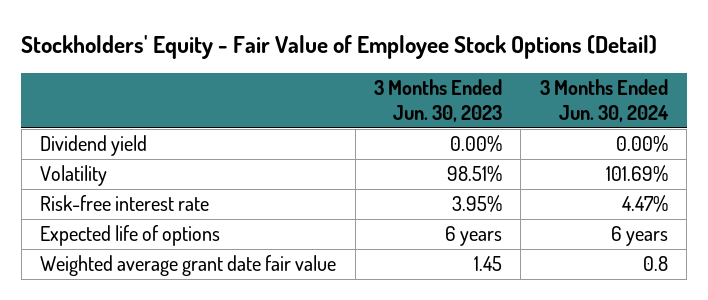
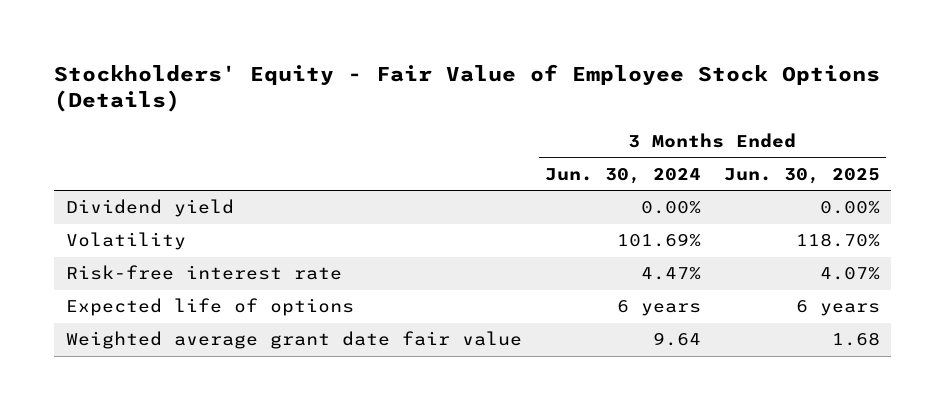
[21,34,658,59] Stockholders' Equity - Fair Value of Employee Stock Options (Detail) -> [53,63,880,113] Stockholders' Equity - Fair Value of Employee Stock Options (Details)
[374,78,503,123] 3 Months Ended Jun. 30, 2023 -> none
none -> [723,167,880,184] Jun. 30, 2025
[642,256,668,272] 0.8 -> [652,332,701,347] 9.64

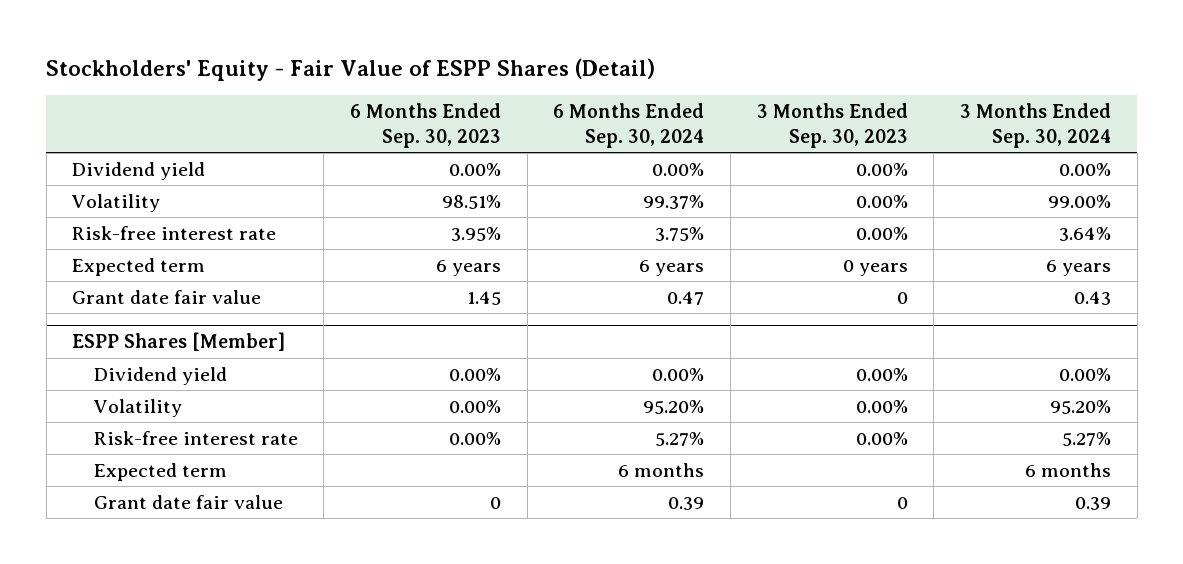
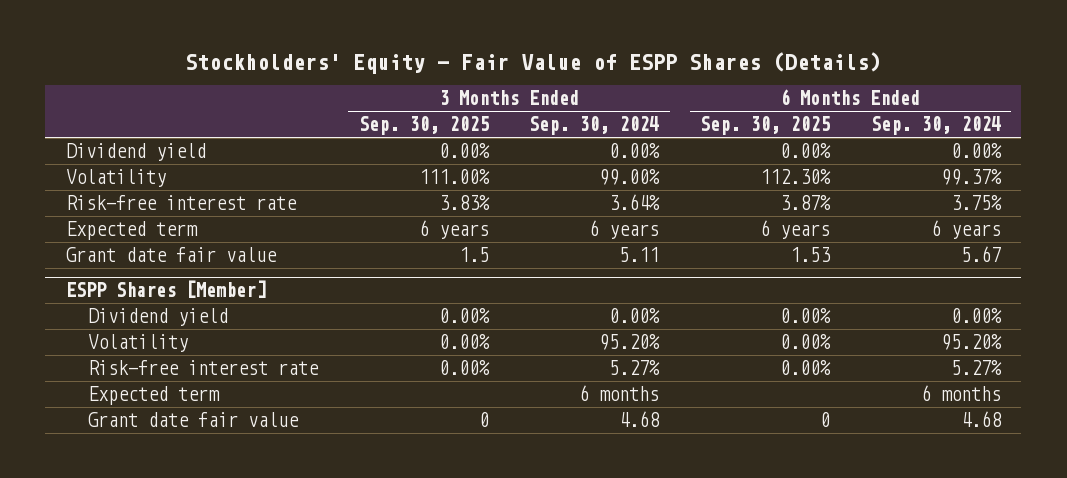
[46,58,656,82] Stockholders' Equity - Fair Value of ESPP Shares (Detail) -> [185,51,882,74] Stockholders' Equity - Fair Value of ESPP Shares (Details)
[350,103,502,148] 6 Months Ended Sep. 30, 2023 -> none
[756,103,908,148] 3 Months Ended Sep. 30, 2023 -> none
none -> [358,116,489,136] Sep. 30, 2025
none -> [700,116,831,136] Sep. 30, 2025
[667,290,705,305] 0.47 -> [960,246,1001,263] 5.67
[1073,290,1111,305] 0.43 -> [619,247,660,263] 5.11
[668,496,705,510] 0.39 -> [960,411,1002,428] 4.68
[1074,496,1111,510] 0.39 -> [619,411,661,428] 4.68

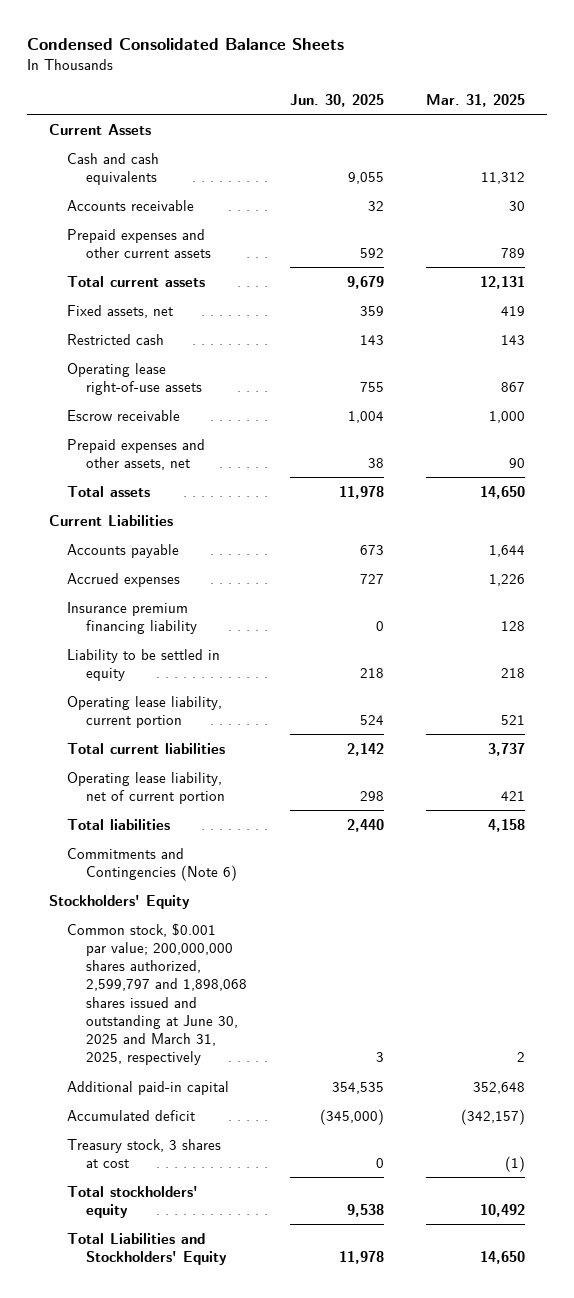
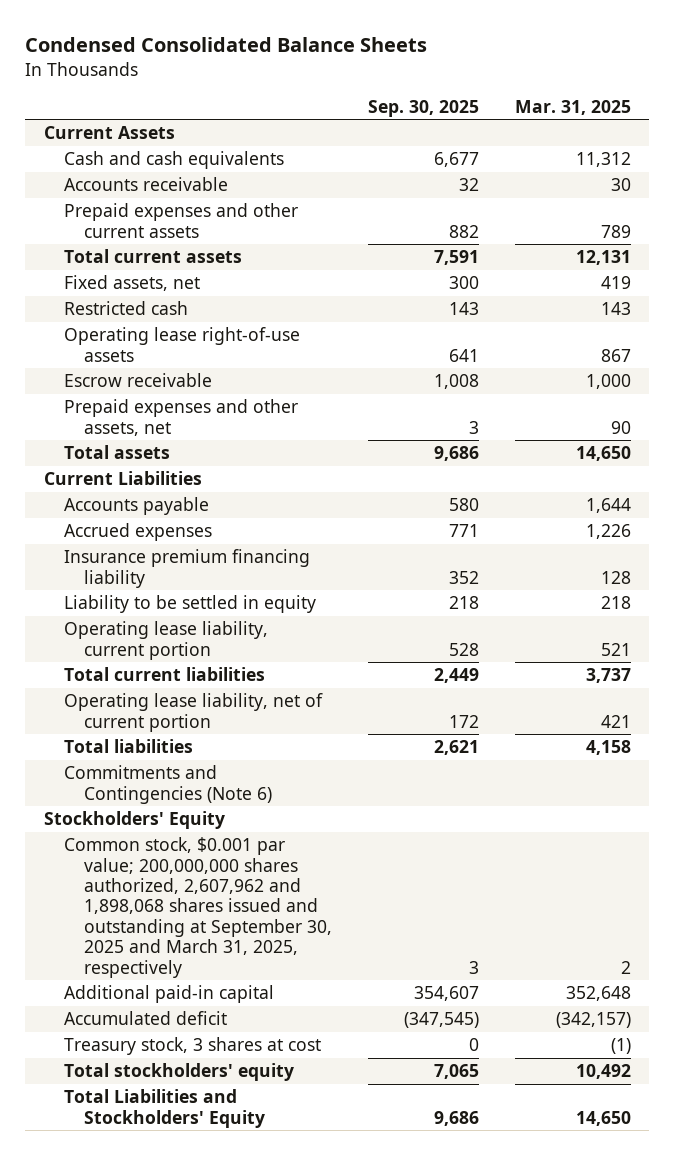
[289,93,384,107] Jun. 30, 2025 -> none
none -> [368,99,480,117] Sep. 30, 2025
[67,922,247,1066] Common stock, $0.001 par value; 200,000,000 shares authorized, 2,599,797 and 1,898,068 shares issued and outstanding at June 30, 2025 and March 31, 2025, respectively -> [63,837,333,978] Common stock, $0.001 par value; 200,000,000 shares authorized, 2,607,962 and 1,898,068 shares issued and outstanding at September 30, 2025 and March 31, 2025, respectively

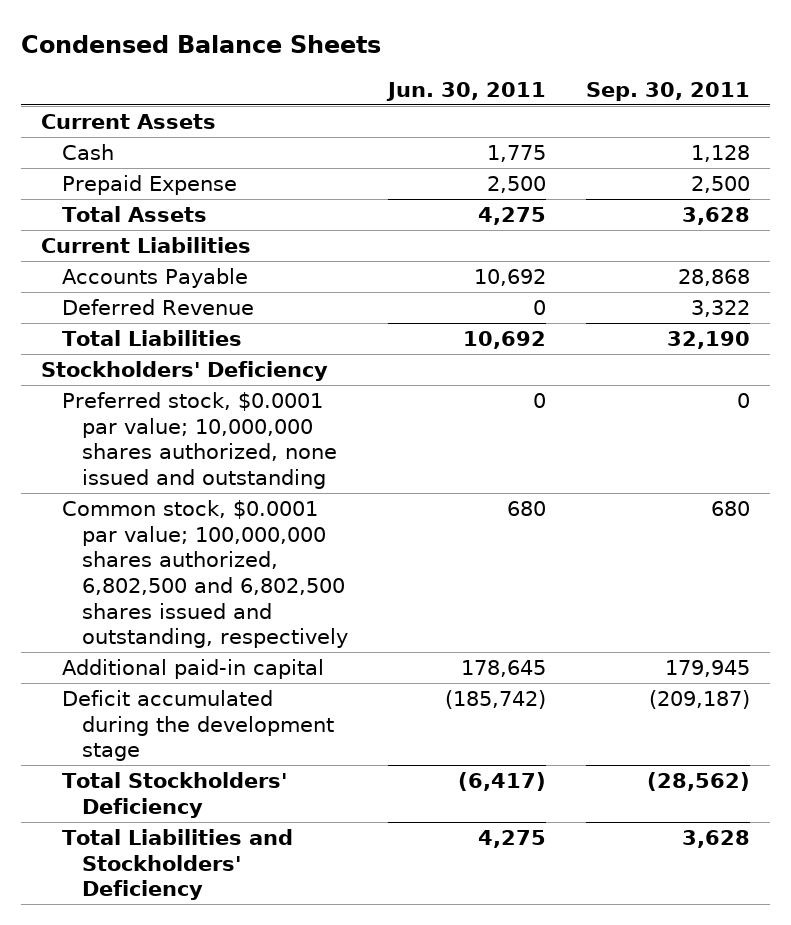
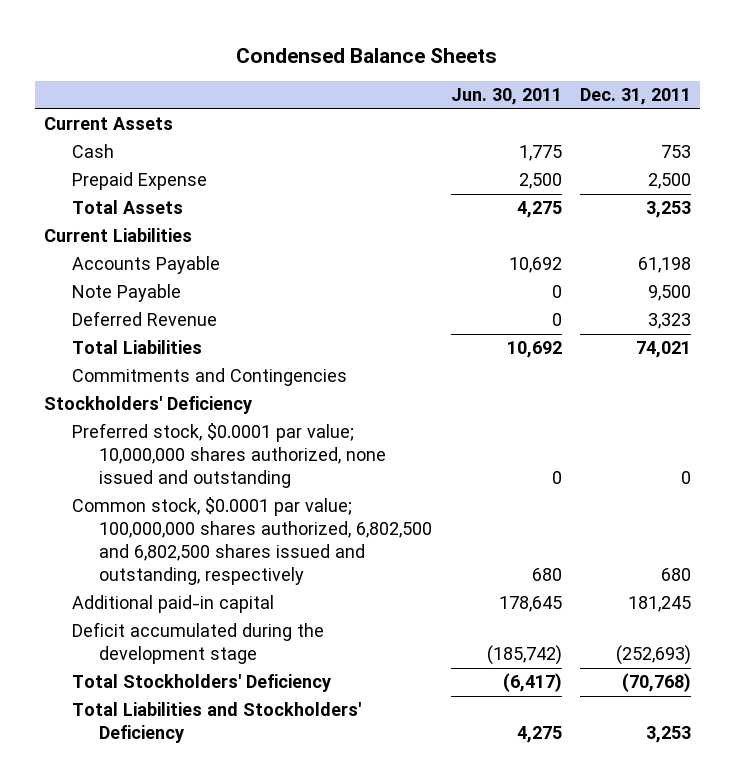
[586,81,751,101] Sep. 30, 2011 -> none
none -> [579,88,691,106] Dec. 31, 2011
none -> [71,284,181,303] Note Payable
none -> [71,368,347,387] Commitments and Contingencies

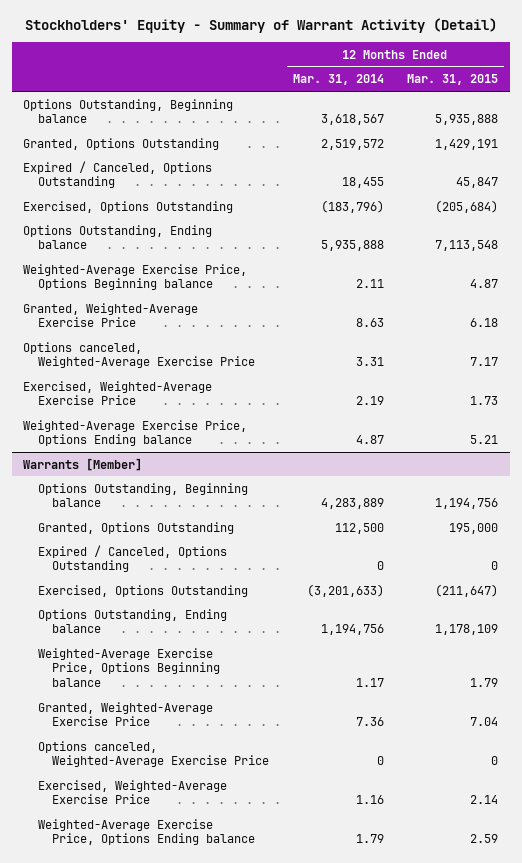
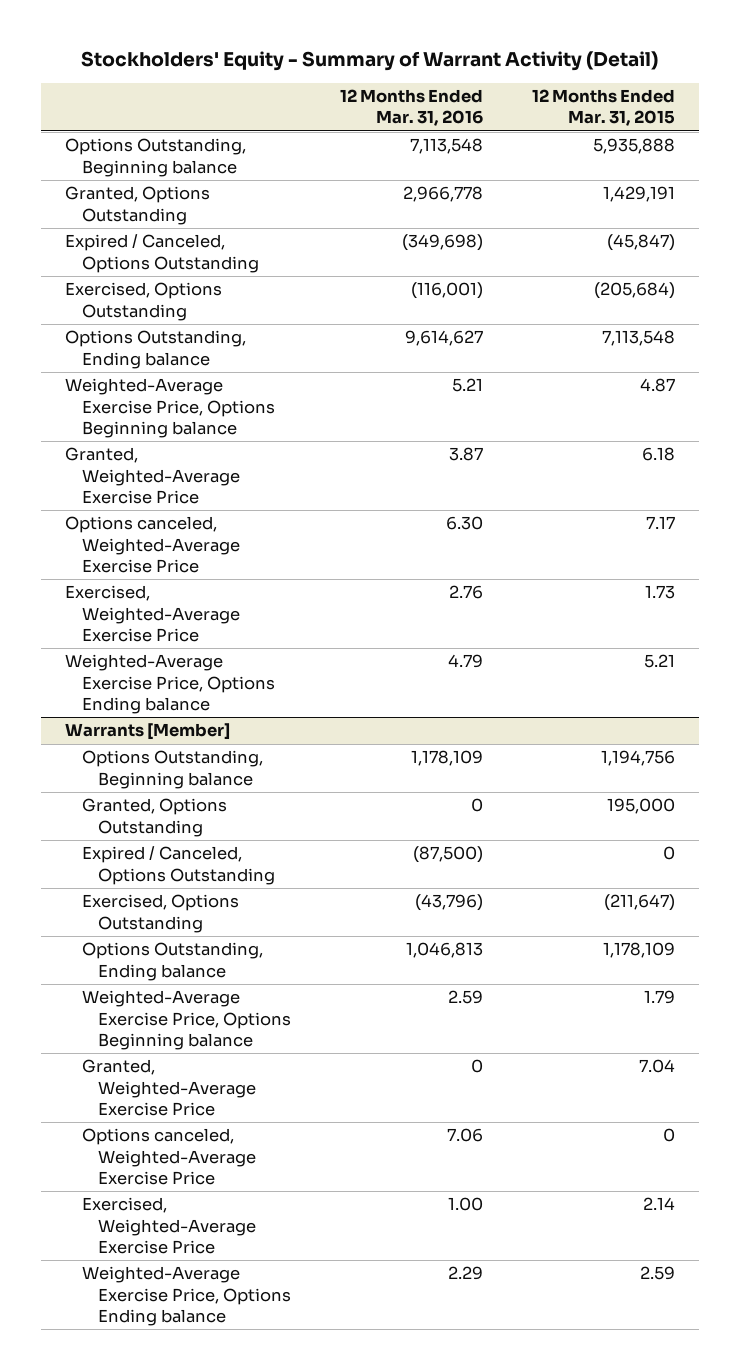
[292,74,384,86] Mar. 31, 2014 -> none
none -> [339,89,483,127] 12 Months Ended Mar. 31, 2016
[456,177,499,189] 45,847 -> [606,234,675,252] (45,847)

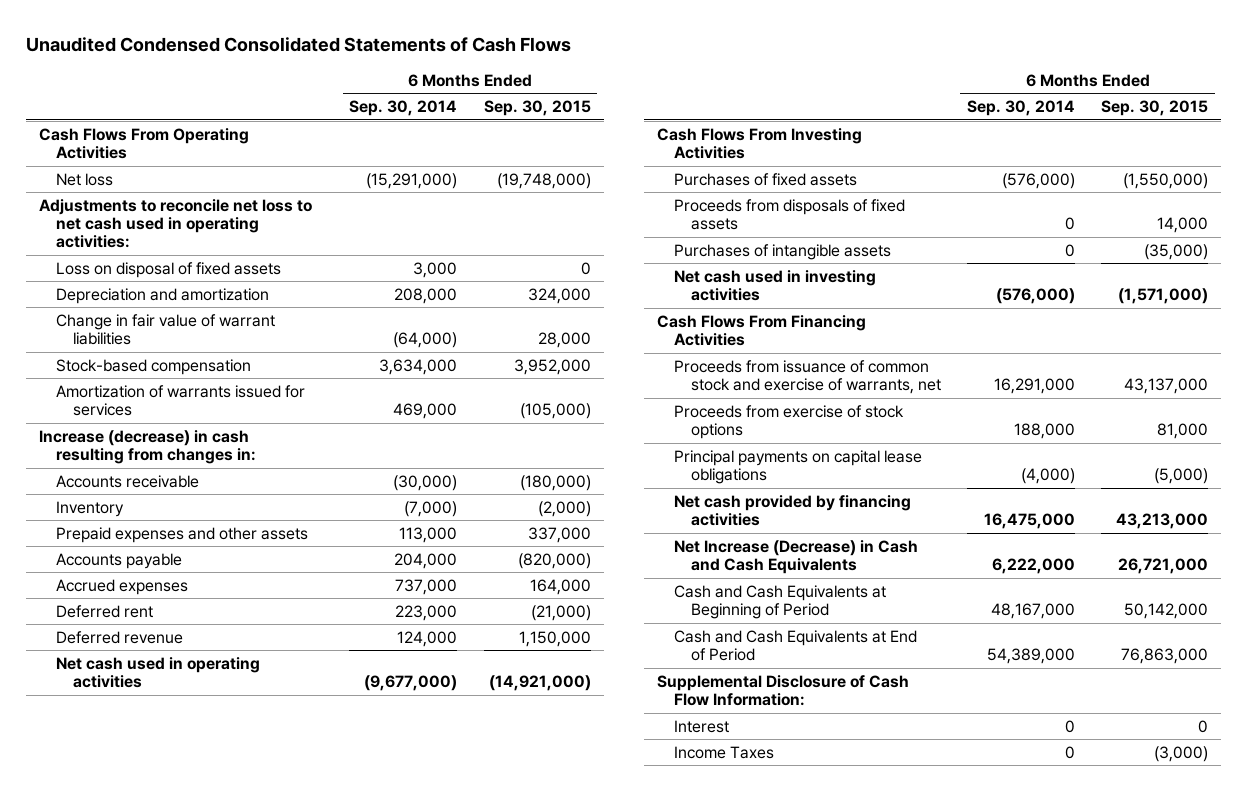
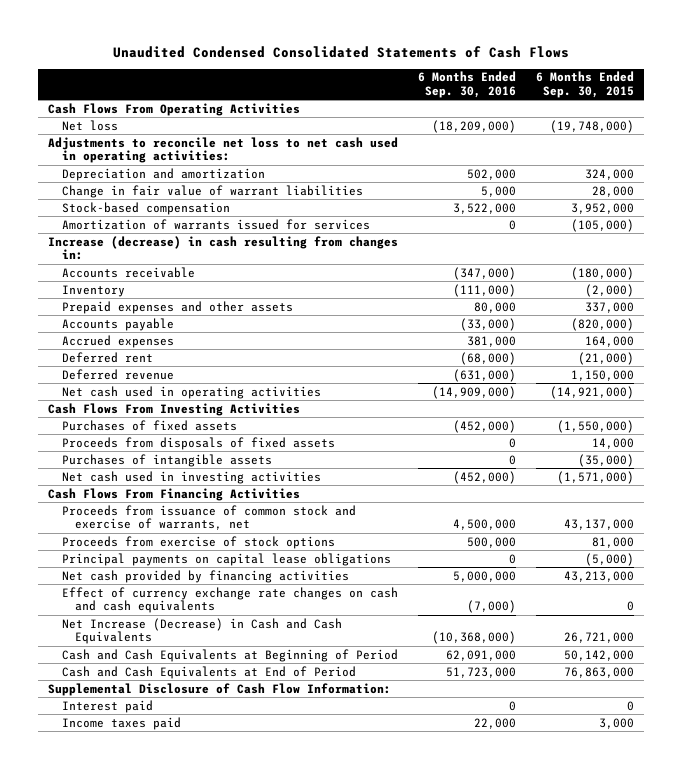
[349,100,458,117] Sep. 30, 2014 -> none
none -> [417,71,516,99] 6 Months Ended Sep. 30, 2016
[56,261,282,278] Loss on disposal of fixed assets -> none
none -> [61,586,398,614] Effect of currency exchange rate changes on cash and cash equivalents
[673,719,729,733] Interest -> [61,699,153,713] Interest paid
[673,745,774,759] Income Taxes -> [61,716,181,730] Income taxes paid
[1154,745,1209,762] (3,000) -> [598,717,634,729] 3,000

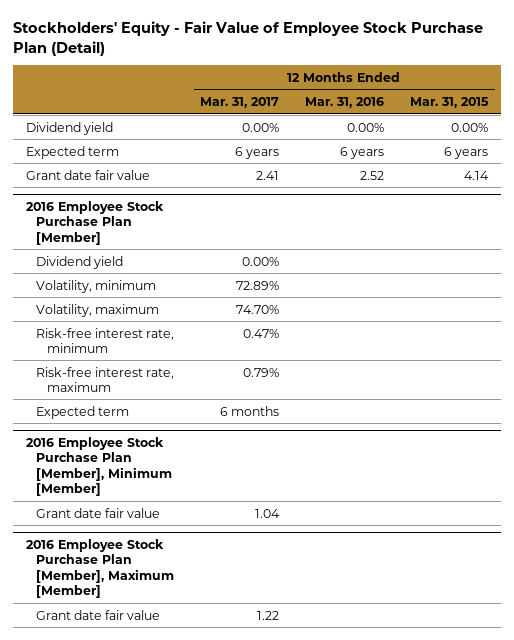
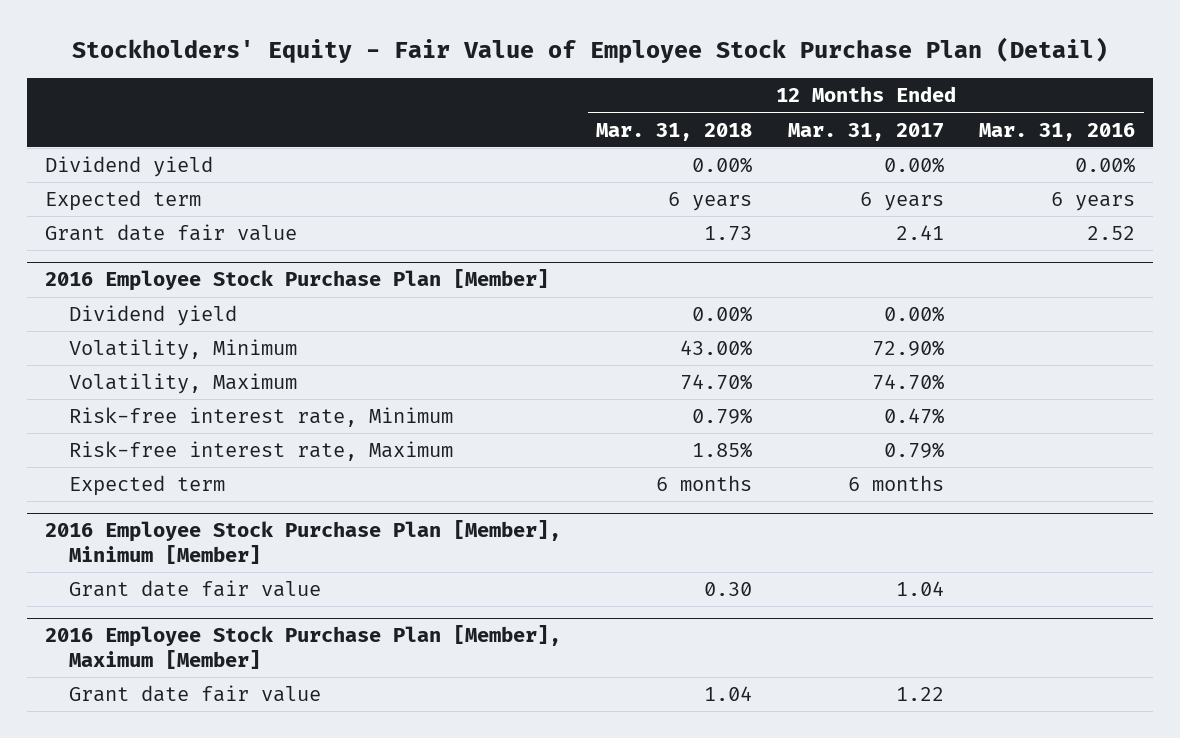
[410,97,490,109] Mar. 31, 2015 -> none
none -> [596,122,753,141] Mar. 31, 2018
[36,279,157,293] Volatility, minimum -> [68,339,297,361] Volatility, Minimum
[236,280,280,290] 72.89% -> [871,340,944,357] 72.90%
[36,303,160,317] Volatility, maximum -> [68,373,297,395] Volatility, Maximum
[36,327,175,353] Risk-free interest rate, minimum -> [68,407,453,428] Risk-free interest rate, Minimum
[36,366,175,392] Risk-free interest rate, maximum -> [68,441,453,462] Risk-free interest rate, Maximum

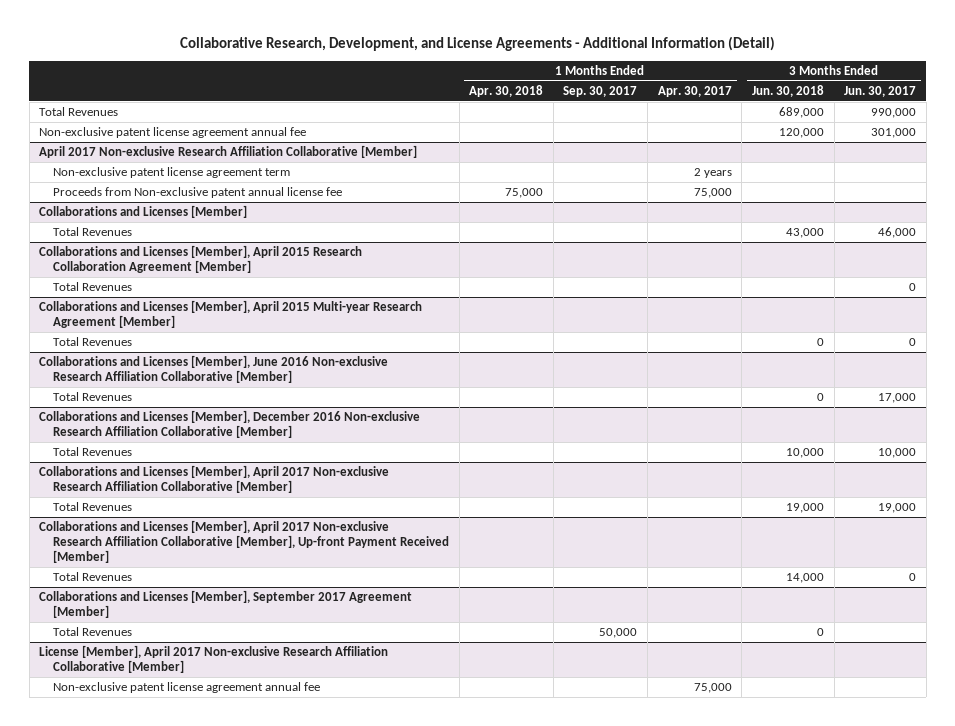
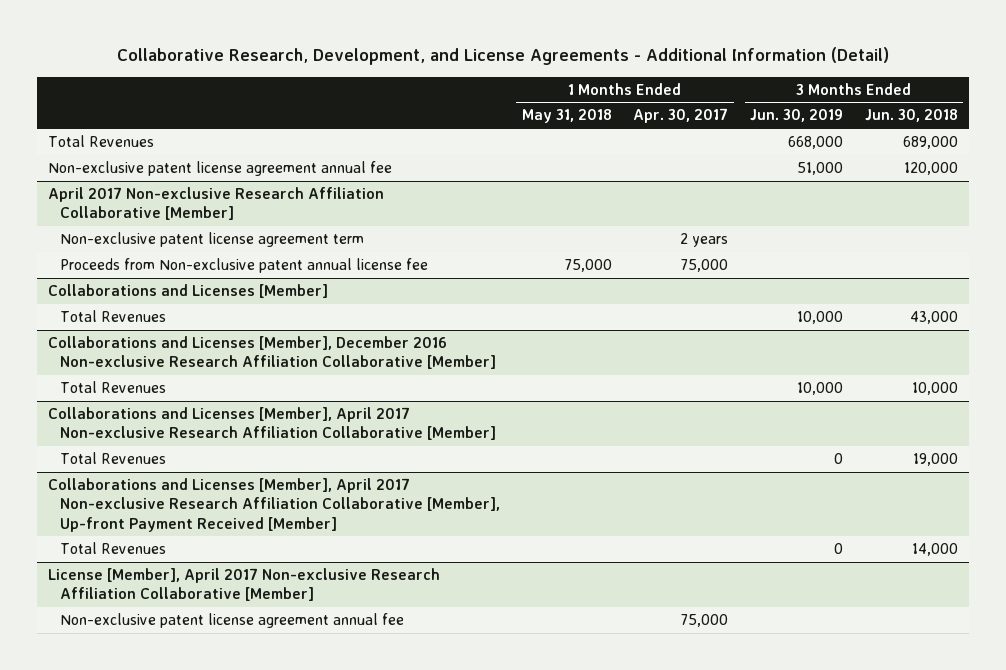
[469,85,544,98] Apr. 30, 2018 -> none
[563,86,638,98] Sep. 30, 2017 -> none
[844,86,917,98] Jun. 30, 2017 -> none
none -> [521,109,612,124] May 31, 2018
none -> [750,109,844,123] Jun. 30, 2019
[39,245,363,273] Collaborations and Licenses [Member], April 2015 Research Collaboration Agreement [Member] -> none
[52,282,132,292] Total Revenues -> none
[39,300,423,328] Collaborations and Licenses [Member], April 2015 Multi-year Research Agreement [Member] -> none
[52,337,132,347] Total Revenues -> none
[39,355,389,383] Collaborations and Licenses [Member], June 2016 Non-exclusive Research Affiliation Collaborative [Member] -> none
[52,392,132,402] Total Revenues -> none
[39,590,413,618] Collaborations and Licenses [Member], September 2017 Agreement [Member] -> none
[52,627,132,637] Total Revenues -> none

